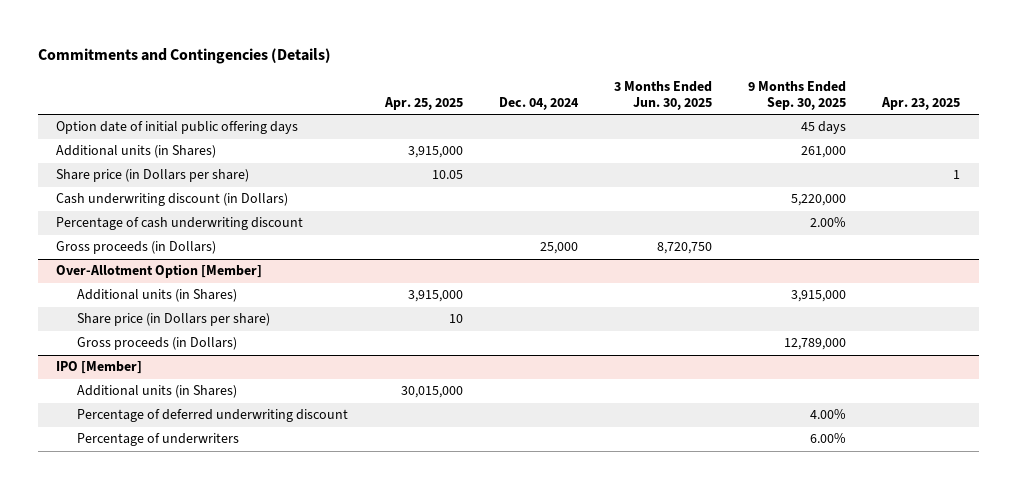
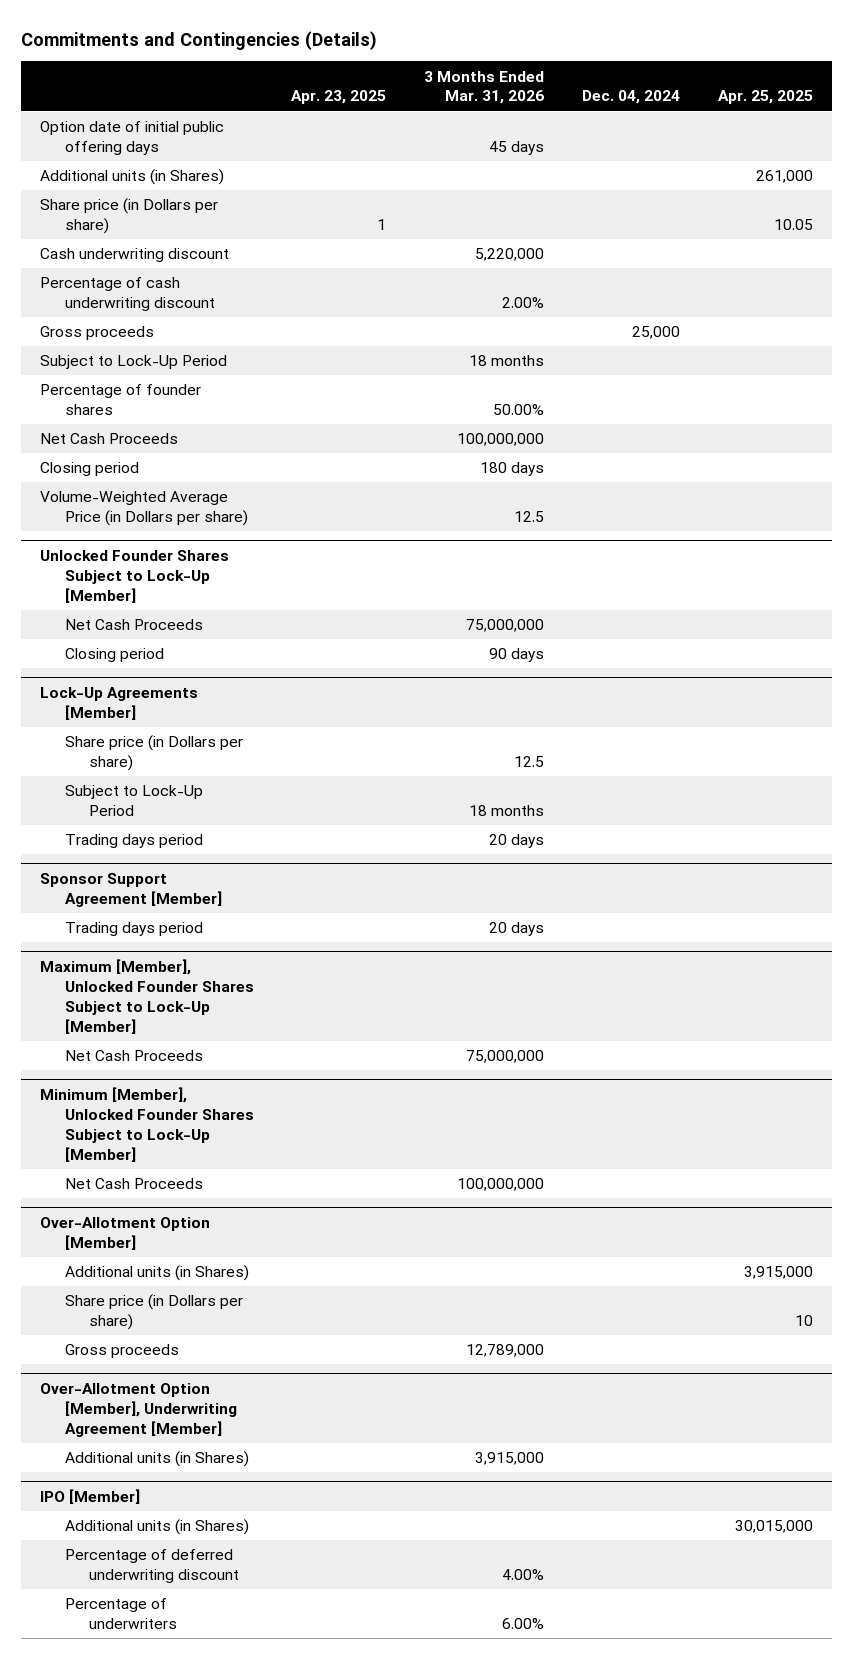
[614,80,713,110] 3 Months Ended Jun. 30, 2025 -> none
[748,80,847,110] 9 Months Ended Sep. 30, 2025 -> none
none -> [424,70,545,105] 3 Months Ended Mar. 31, 2026
[407,146,463,159] 3,915,000 -> [755,170,813,184] 261,000
[56,193,289,207] Cash underwriting discount (in Dollars) -> [40,248,230,263] Cash underwriting discount
[56,241,217,255] Gross proceeds (in Dollars) -> [40,326,155,341] Gross proceeds
none -> [40,355,228,370] Subject to Lock-Up Period
none -> [40,384,202,416] Percentage of founder shares
none -> [40,433,179,445] Net Cash Proceeds
none -> [40,462,140,477] Closing period
none -> [40,491,248,527] Volume-Weighted Average Price (in Dollars per share)
none -> [40,550,230,603] Unlocked Founder Shares Subject to Lock-Up [Member]
none -> [64,619,203,631] Net Cash Proceeds
none -> [64,648,164,663] Closing period
none -> [40,687,199,721] Lock-Up Agreements [Member]
none -> [64,735,243,772] Share price (in Dollars per share)
none -> [64,785,203,817] Subject to Lock-Up Period
none -> [64,834,203,849] Trading days period
none -> [40,873,222,908] Sponsor Support Agreement [Member]
none -> [64,922,203,937] Trading days period
none -> [40,959,254,1034] Maximum [Member], Unlocked Founder Shares Subject to Lock-Up [Member]
none -> [64,1050,203,1062] Net Cash Proceeds
none -> [40,1087,254,1162] Minimum [Member], Unlocked Founder Shares Subject to Lock-Up [Member]
none -> [64,1178,203,1190] Net Cash Proceeds
[77,337,238,351] Gross proceeds (in Dollars) -> [64,1344,179,1359] Gross proceeds
none -> [40,1383,237,1437] Over-Allotment Option [Member], Underwriting Agreement [Member]
none -> [64,1451,249,1468] Additional units (in Shares)

